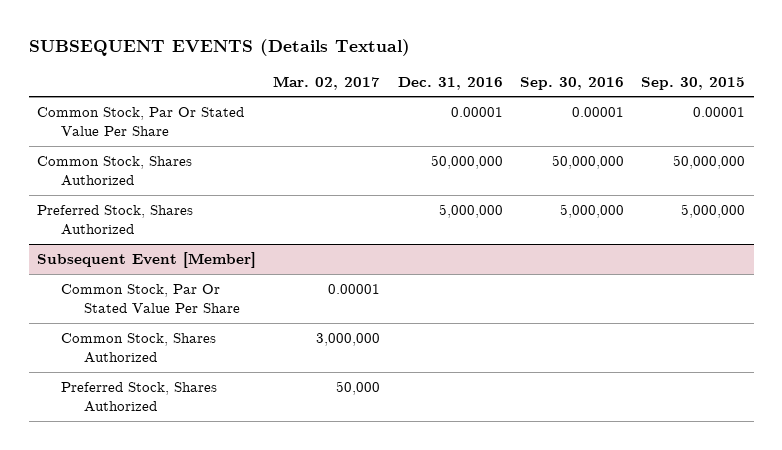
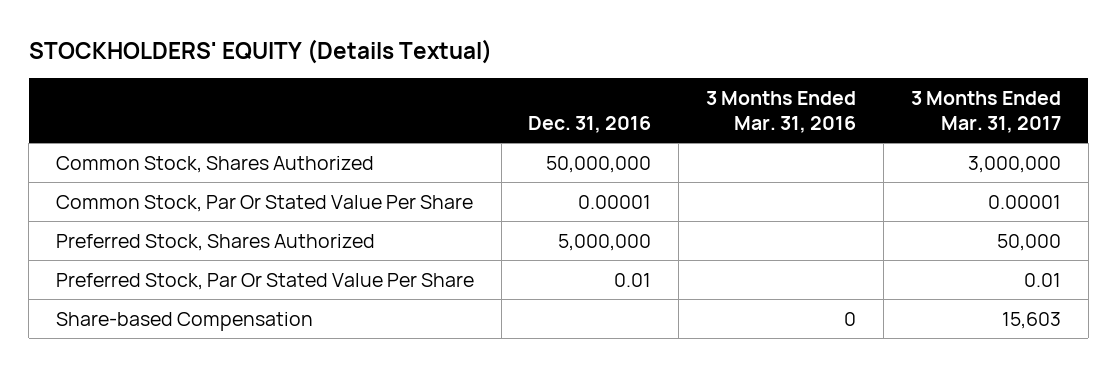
[28,38,410,56] SUBSEQUENT EVENTS (Details Textual) -> [28,38,492,64] STOCKHOLDERS' EQUITY (Details Textual)
[273,75,381,90] Mar. 02, 2017 -> none
[519,76,624,90] Sep. 30, 2016 -> none
[641,76,746,90] Sep. 30, 2015 -> none
none -> [706,90,857,133] 3 Months Ended Mar. 31, 2016
none -> [910,90,1061,133] 3 Months Ended Mar. 31, 2017
[37,107,245,136] Common Stock, Par Or Stated Value Per Share -> [55,194,473,212] Common Stock, Par Or Stated Value Per Share
[37,252,257,269] Subsequent Event [Member] -> none
[60,284,241,313] Common Stock, Par Or Stated Value Per Share -> none
[60,333,216,363] Common Stock, Shares Authorized -> none
[60,382,217,412] Preferred Stock, Shares Authorized -> none
none -> [55,272,474,290] Preferred Stock, Par Or Stated Value Per Share
none -> [55,311,313,331] Share-based Compensation

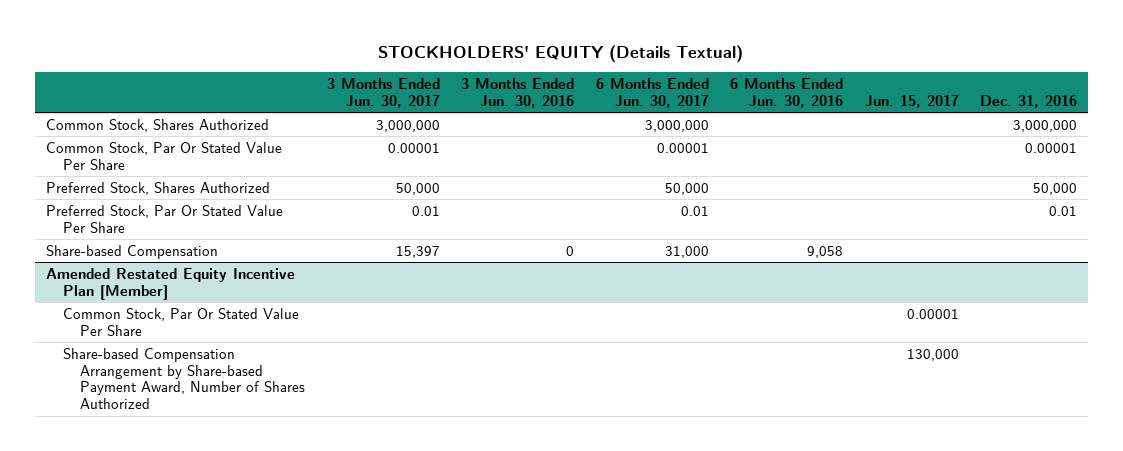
[706,90,857,133] 3 Months Ended Mar. 31, 2016 -> none
[910,90,1061,133] 3 Months Ended Mar. 31, 2017 -> none
none -> [326,77,440,108] 3 Months Ended Jun. 30, 2017
none -> [461,77,575,108] 3 Months Ended Jun. 30, 2016
none -> [595,77,709,108] 6 Months Ended Jun. 30, 2017
none -> [730,77,844,108] 6 Months Ended Jun. 30, 2016
none -> [864,94,959,108] Jun. 15, 2017
[546,155,652,173] 50,000,000 -> [1013,119,1078,132] 3,000,000
[558,233,652,251] 5,000,000 -> [1033,182,1078,195] 50,000
none -> [45,267,295,300] Amended Restated Equity Incentive Plan [Member]
none -> [62,307,299,336] Common Stock, Par Or Stated Value Per Share
none -> [62,347,306,410] Share-based Compensation Arrangement by Share-based Payment Award, Number of Shares Authorized

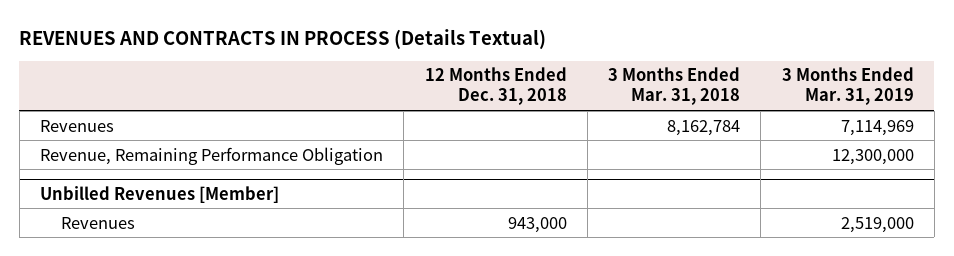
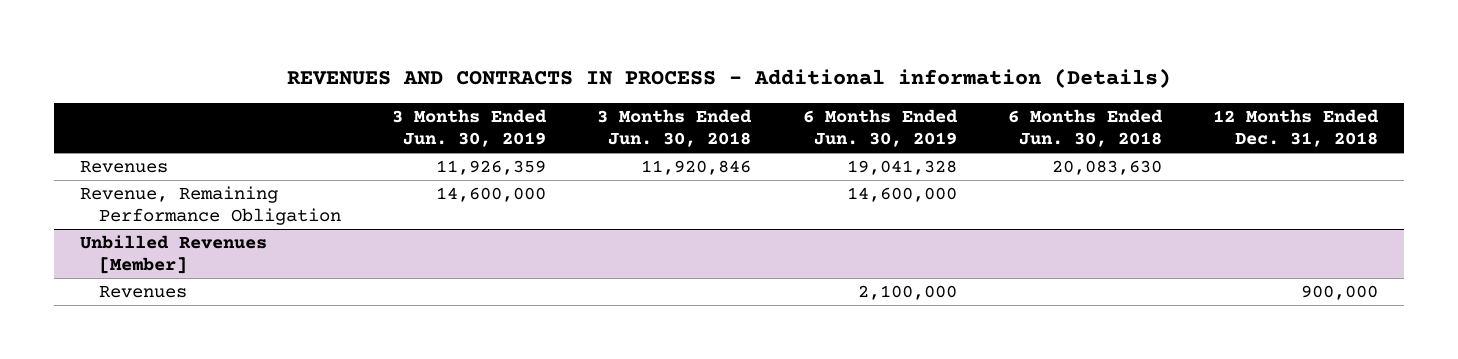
[19,28,547,49] REVENUES AND CONTRACTS IN PROCESS (Details Textual) -> [286,67,1171,88] REVENUES AND CONTRACTS IN PROCESS - Additional information (Details)
[608,67,741,106] 3 Months Ended Mar. 31, 2018 -> none
[781,67,914,106] 3 Months Ended Mar. 31, 2019 -> none
none -> [392,109,548,148] 3 Months Ended Jun. 30, 2019
none -> [597,109,753,148] 3 Months Ended Jun. 30, 2018
none -> [802,109,958,148] 6 Months Ended Jun. 30, 2019
none -> [1007,109,1163,148] 6 Months Ended Jun. 30, 2018
[507,216,567,233] 943,000 -> [1301,285,1379,301] 900,000

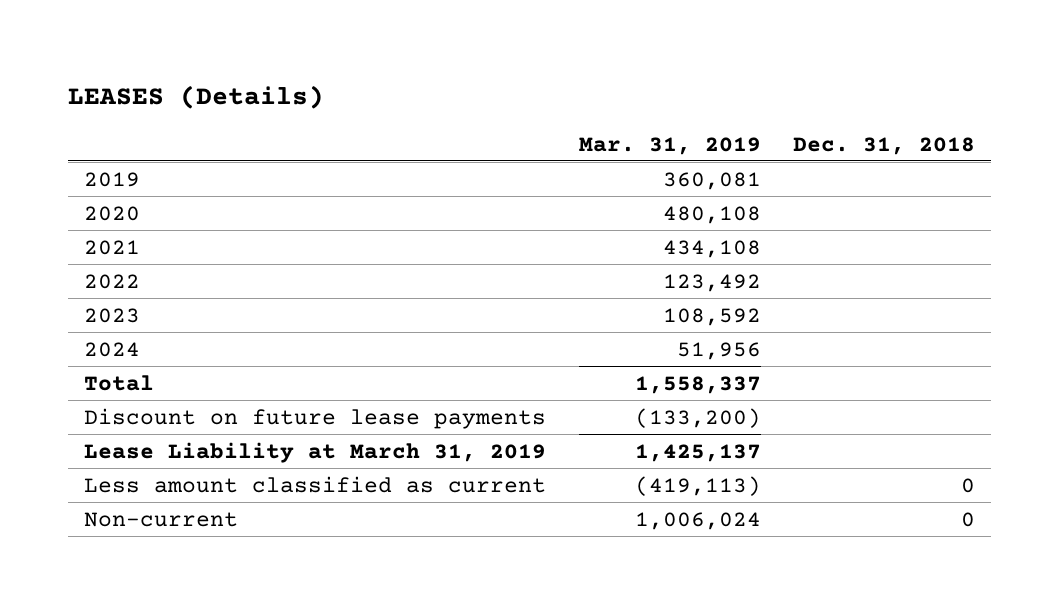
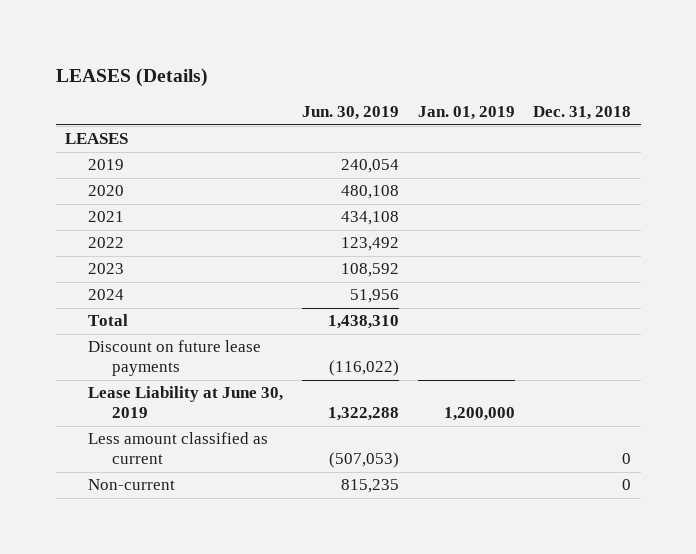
[578,136,761,155] Mar. 31, 2019 -> none
none -> [301,106,399,121] Jun. 30, 2019
none -> [417,106,515,121] Jan. 01, 2019
none -> [65,133,129,145] LEASES
[84,441,547,463] Lease Liability at March 31, 2019 -> [88,386,284,419] Lease Liability at June 30, 2019

